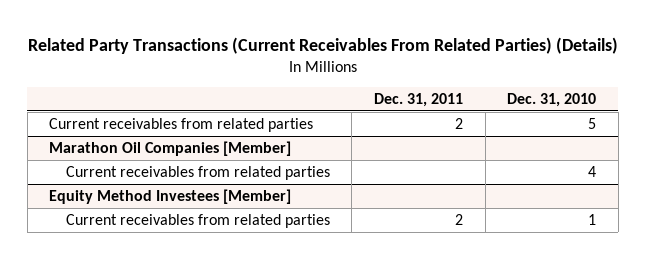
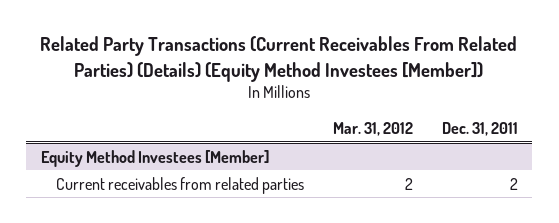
[27,37,618,55] Related Party Transactions (Current Receivables From Related Parties) (Details) -> [40,36,518,82] Related Party Transactions (Current Receivables From Related Parties) (Details) (Equity Method Investees [Member])
[507,92,597,107] Dec. 31, 2010 -> none
none -> [333,122,414,137] Mar. 31, 2012
[49,117,314,132] Current receivables from related parties -> none
[49,140,292,156] Marathon Oil Companies [Member] -> none
[65,165,330,180] Current receivables from related parties -> none

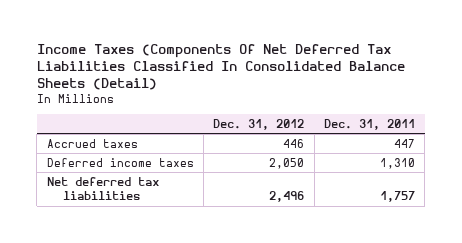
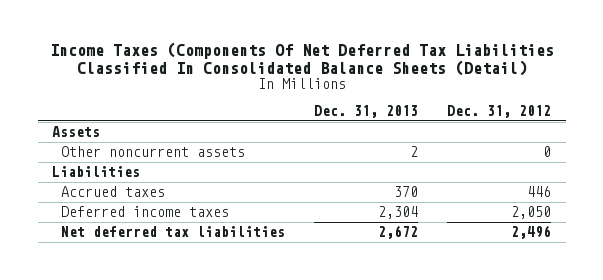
[323,118,415,130] Dec. 31, 2011 -> none
none -> [314,105,419,119] Dec. 31, 2013
none -> [52,126,101,138] Assets
none -> [61,146,246,158] Other noncurrent assets
none -> [52,166,141,178] Liabilities

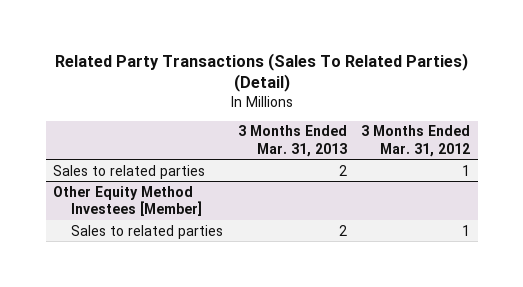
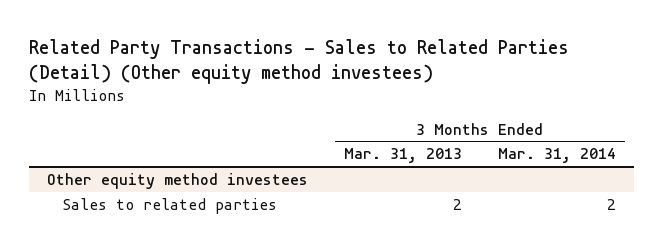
[54,52,468,93] Related Party Transactions (Sales To Related Parties) (Detail) -> [28,38,569,84] Related Party Transactions - Sales to Related Parties (Detail) (Other equity method investees)
[361,125,471,157] 3 Months Ended Mar. 31, 2012 -> none
none -> [497,148,616,164] Mar. 31, 2014
[52,164,205,179] Sales to related parties -> none
[52,185,203,216] Other Equity Method Investees [Member] -> [46,173,308,190] Other equity method investees

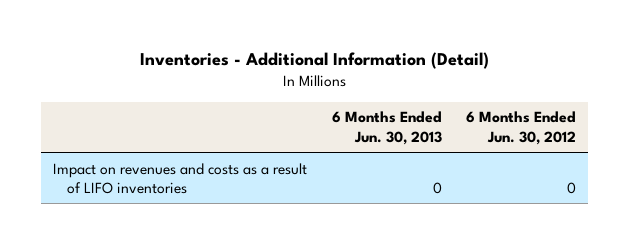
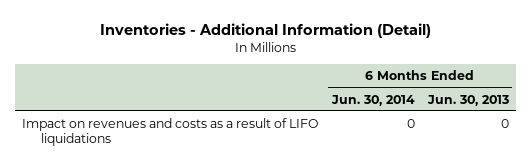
[466,111,577,145] 6 Months Ended Jun. 30, 2012 -> none
none -> [330,94,415,106] Jun. 30, 2014
[53,162,308,195] Impact on revenues and costs as a result of LIFO inventories -> [22,118,319,146] Impact on revenues and costs as a result of LIFO liquidations

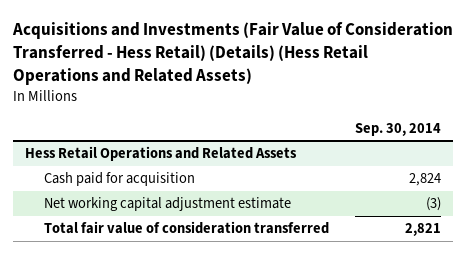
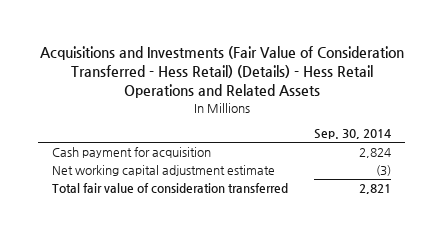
[11,22,453,85] Acquisitions and Investments (Fair Value of Consideration Transferred - Hess Retail) (Details) (Hess Retail Operations and Related Assets) -> [39,46,404,99] Acquisitions and Investments (Fair Value of Consideration Transferred - Hess Retail) (Details) - Hess Retail Operations and Related Assets
[25,146,298,162] Hess Retail Operations and Related Assets -> none
[44,172,196,187] Cash paid for acquisition -> [51,147,211,159] Cash payment for acquisition

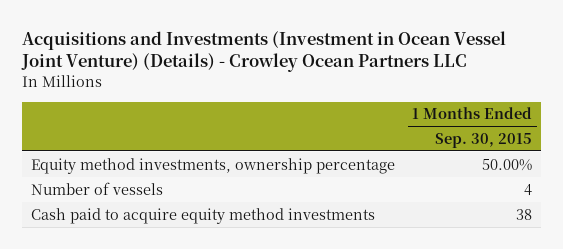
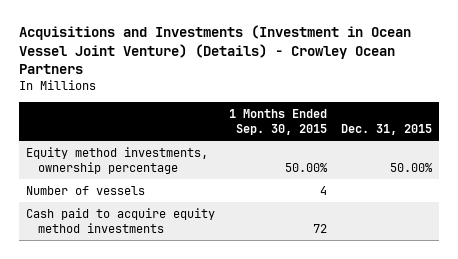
[21,30,507,73] Acquisitions and Investments (Investment in Ocean Vessel Joint Venture) (Details) - Crowley Ocean Partners LLC -> [18,25,411,75] Acquisitions and Investments (Investment in Ocean Vessel Joint Venture) (Details) - Crowley Ocean Partners
none -> [341,123,433,135] Dec. 31, 2015
[516,208,533,220] 38 -> [312,223,327,233] 72

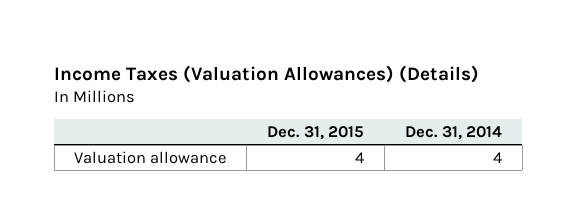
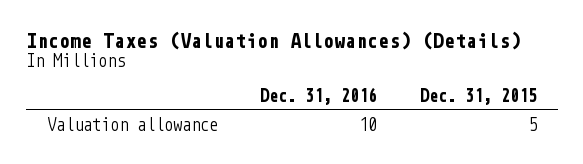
[404,125,502,140] Dec. 31, 2014 -> none
none -> [260,86,378,105] Dec. 31, 2016
[355,151,365,163] 4 -> [527,116,537,131] 5

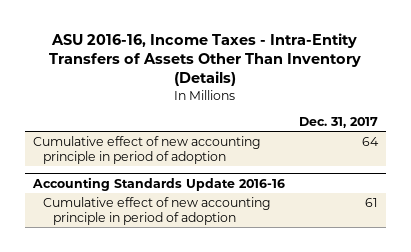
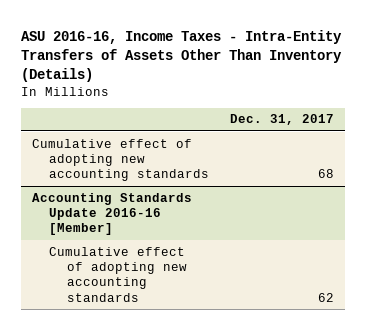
[32,135,261,165] Cumulative effect of new accounting principle in period of adoption -> [31,138,210,182] Cumulative effect of adopting new accounting standards
[362,136,380,146] 64 -> [318,169,335,179] 68
[31,176,285,191] Accounting Standards Update 2016-16 -> [31,192,192,236] Accounting Standards Update 2016-16 [Member]
[43,196,272,226] Cumulative effect of new accounting principle in period of adoption -> [49,246,187,302] Cumulative effect of adopting new accounting standards
[365,197,379,207] 61 -> [318,292,335,302] 62

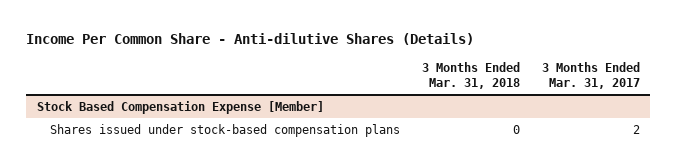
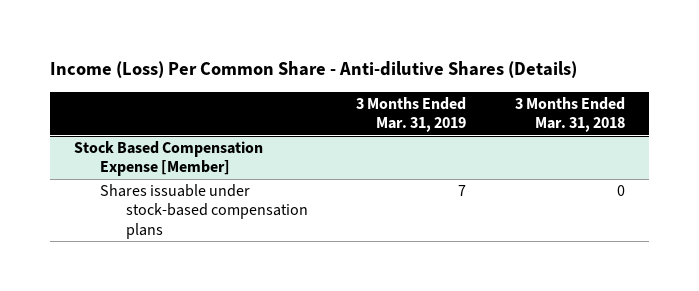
[25,33,474,46] Income Per Common Share - Anti-dilutive Shares (Details) -> [50,61,578,79] Income (Loss) Per Common Share - Anti-dilutive Shares (Details)
[541,62,640,90] 3 Months Ended Mar. 31, 2017 -> none
none -> [356,96,467,132] 3 Months Ended Mar. 31, 2019
[50,124,401,138] Shares issued under stock-based compensation plans -> [100,184,308,239] Shares issuable under stock-based compensation plans

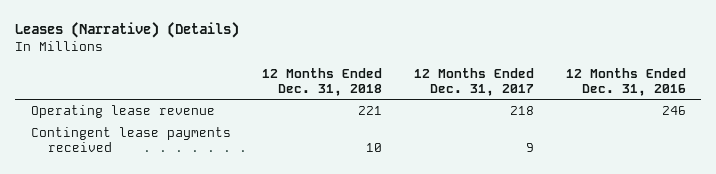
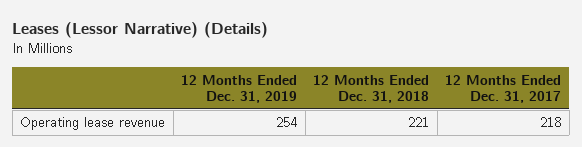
[15,22,240,39] Leases (Narrative) (Details) -> [12,22,269,39] Leases (Lessor Narrative) (Details)
[565,68,686,96] 12 Months Ended Dec. 31, 2016 -> none
none -> [181,74,298,104] 12 Months Ended Dec. 31, 2019
[30,127,231,152] Contingent lease payments received -> none

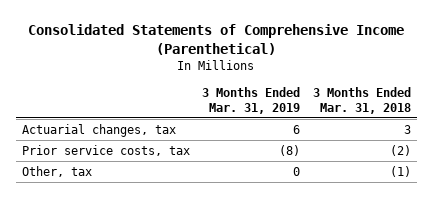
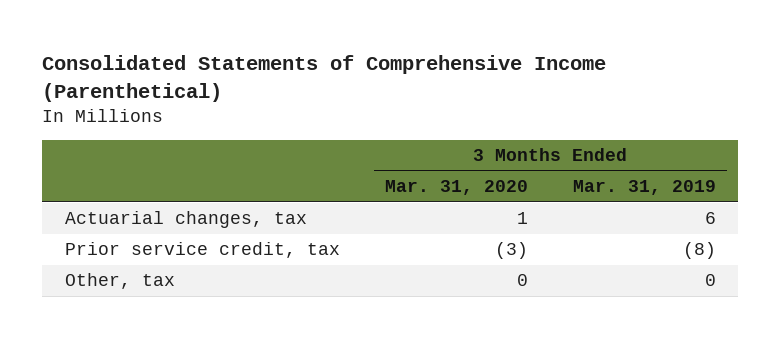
[312,87,411,114] 3 Months Ended Mar. 31, 2018 -> none
none -> [384,180,528,196] Mar. 31, 2020
[22,144,191,156] Prior service costs, tax -> [64,242,340,259] Prior service credit, tax

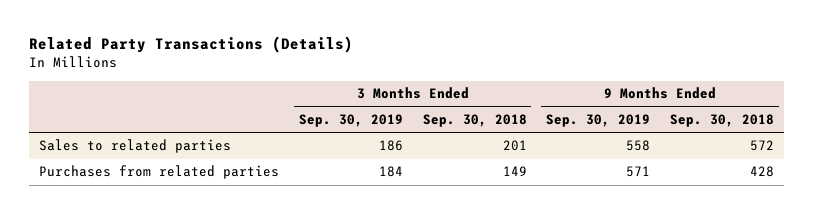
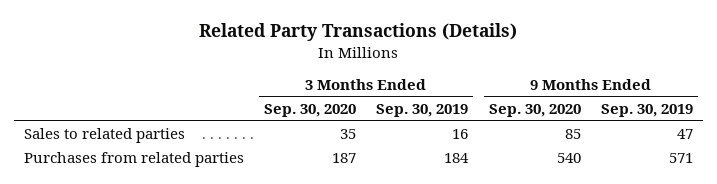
[422,113,527,127] Sep. 30, 2018 -> none
[670,113,775,127] Sep. 30, 2018 -> none
none -> [264,104,357,118] Sep. 30, 2020
none -> [488,104,581,118] Sep. 30, 2020
[378,140,403,152] 186 -> [452,129,469,140] 16
[626,140,651,152] 558 -> [676,129,693,140] 47

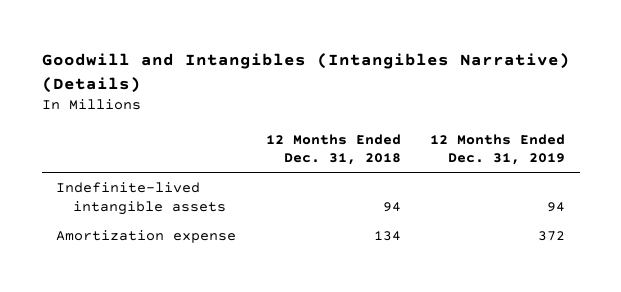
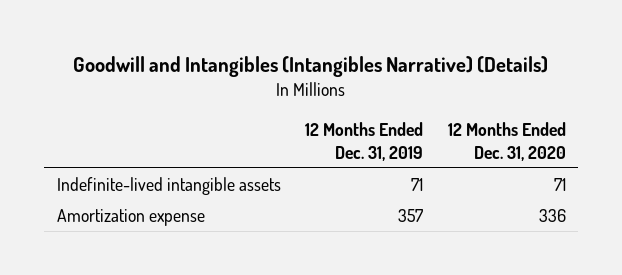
[265,133,401,166] 12 Months Ended Dec. 31, 2018 -> none
none -> [447,121,566,161] 12 Months Ended Dec. 31, 2020
[547,201,566,212] 94 -> [411,178,424,192] 71
[538,231,566,242] 372 -> [398,209,424,223] 357

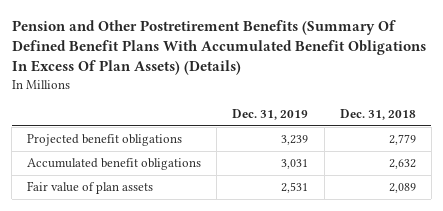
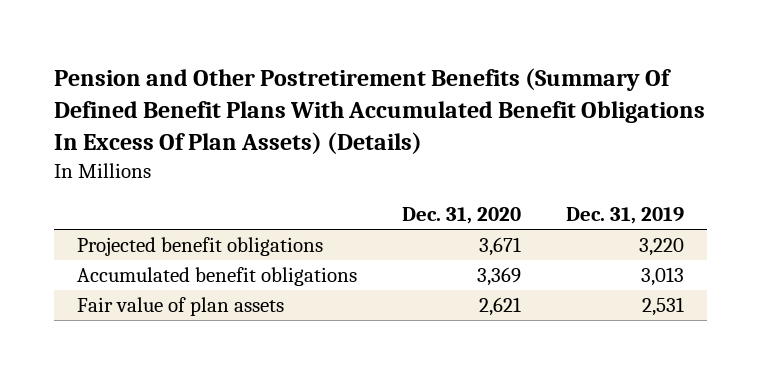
[339,108,416,120] Dec. 31, 2018 -> none
none -> [401,207,521,225] Dec. 31, 2020
[281,135,309,146] 3,239 -> [639,238,685,257] 3,220
[281,159,309,170] 3,031 -> [641,267,685,287] 3,013

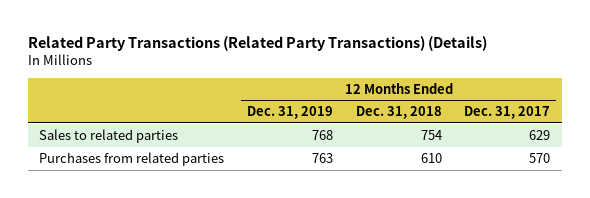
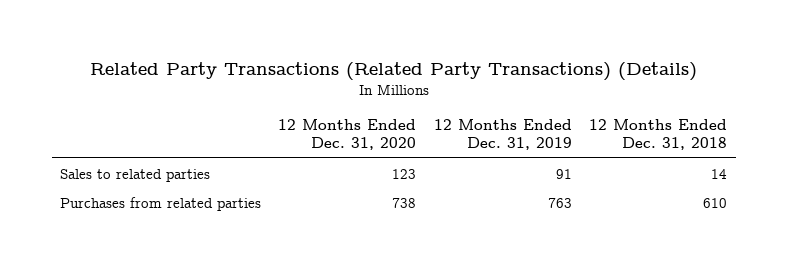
[464,106,551,120] Dec. 31, 2017 -> none
none -> [278,119,417,151] 12 Months Ended Dec. 31, 2020
[311,129,333,140] 768 -> [555,168,572,179] 91
[420,129,442,140] 754 -> [710,168,727,179] 14

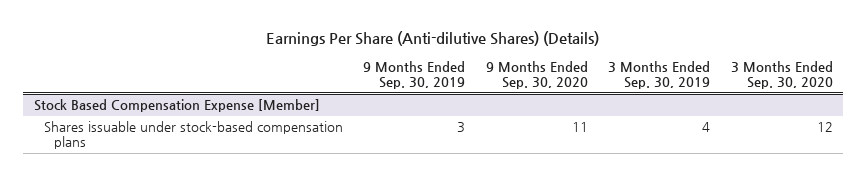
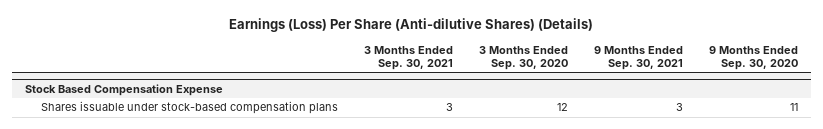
[266,31,600,47] Earnings Per Share (Anti-dilutive Shares) (Details) -> [229,17,594,32] Earnings (Loss) Per Share (Anti-dilutive Shares) (Details)
[363,61,466,90] 9 Months Ended Sep. 30, 2019 -> none
[608,61,711,90] 3 Months Ended Sep. 30, 2019 -> none
none -> [364,45,454,71] 3 Months Ended Sep. 30, 2021
none -> [594,45,684,71] 9 Months Ended Sep. 30, 2021
[33,99,320,113] Stock Based Compensation Expense [Member] -> [24,84,223,97] Stock Based Compensation Expense

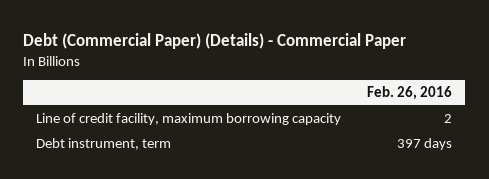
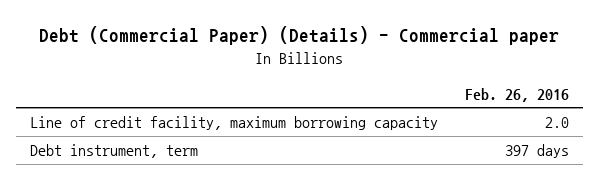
[23,32,407,49] Debt (Commercial Paper) (Details) - Commercial Paper -> [39,26,560,46] Debt (Commercial Paper) (Details) - Commercial paper
[444,114,453,124] 2 -> [544,116,569,128] 2.0

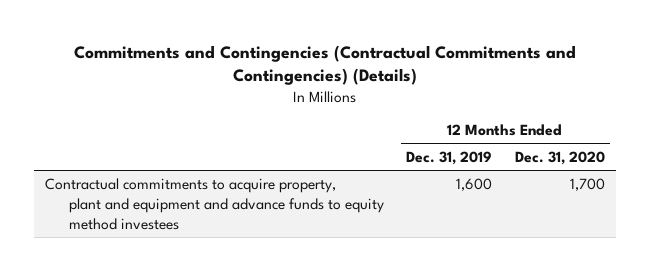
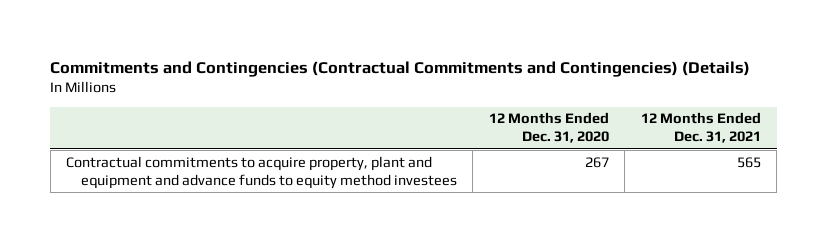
[406,150,493,165] Dec. 31, 2019 -> none
none -> [640,112,761,144] 12 Months Ended Dec. 31, 2021
[569,178,605,192] 1,700 -> [584,156,609,168] 267

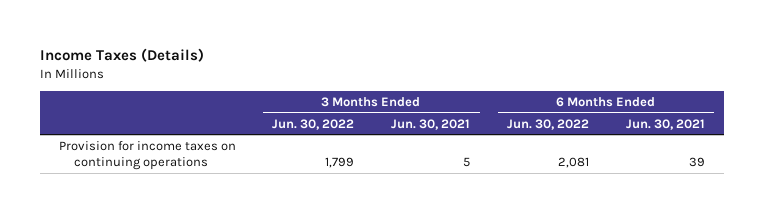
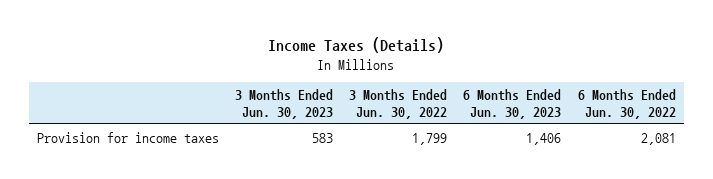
[391,118,471,130] Jun. 30, 2021 -> none
[626,118,706,130] Jun. 30, 2021 -> none
none -> [235,89,334,119] 3 Months Ended Jun. 30, 2023
none -> [463,89,562,119] 6 Months Ended Jun. 30, 2023
[58,140,236,170] Provision for income taxes on continuing operations -> [37,131,220,143] Provision for income taxes

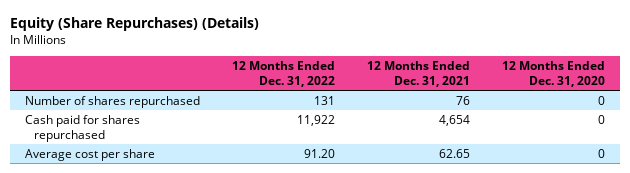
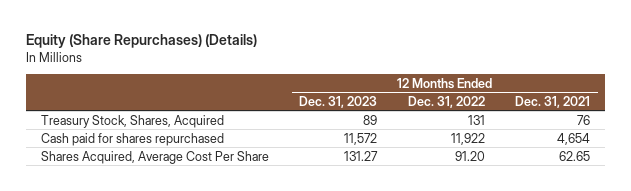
[501,60,605,88] 12 Months Ended Dec. 31, 2020 -> none
none -> [299,95,378,108] Dec. 31, 2023
[25,95,201,108] Number of shares repurchased -> [41,114,225,128] Treasury Stock, Shares, Acquired
[25,148,156,161] Average cost per share -> [41,150,270,164] Shares Acquired, Average Cost Per Share

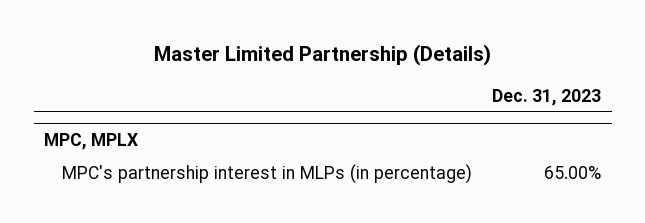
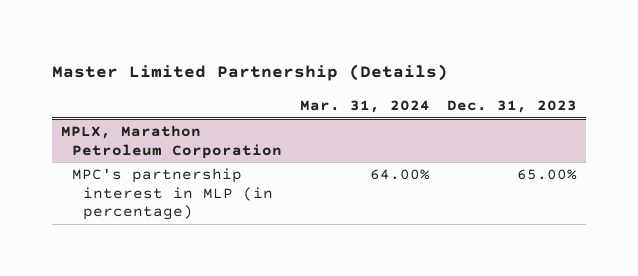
none -> [299,99,430,113] Mar. 31, 2024
[43,133,138,151] MPC, MPLX -> none
none -> [60,125,283,159] MPLX, Marathon Petroleum Corporation
[62,163,473,184] MPC's partnership interest in MLPs (in percentage) -> [72,168,274,220] MPC's partnership interest in MLP (in percentage)

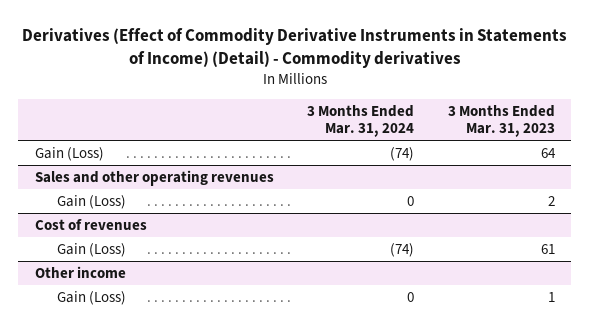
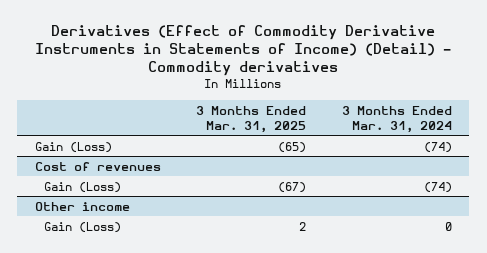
[447,104,555,138] 3 Months Ended Mar. 31, 2023 -> none
none -> [196,105,307,133] 3 Months Ended Mar. 31, 2025
[35,169,275,186] Sales and other operating revenues -> none
[57,194,127,209] Gain (Loss) -> none

